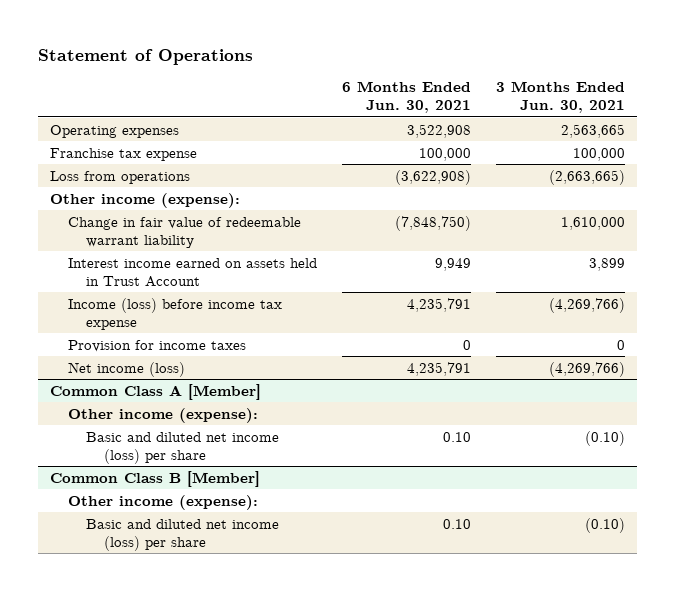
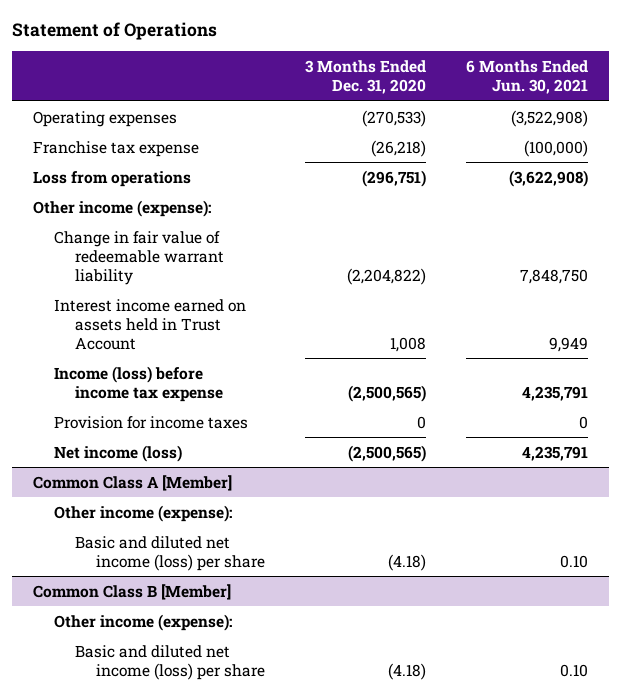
[495,81,625,114] 3 Months Ended Jun. 30, 2021 -> none
none -> [305,60,427,95] 3 Months Ended Dec. 31, 2020
[406,123,471,138] 3,522,908 -> [511,109,589,127] (3,522,908)
[418,147,471,161] 100,000 -> [524,139,589,157] (100,000)
[394,215,471,231] (7,848,750) -> [520,268,589,284] 7,848,750

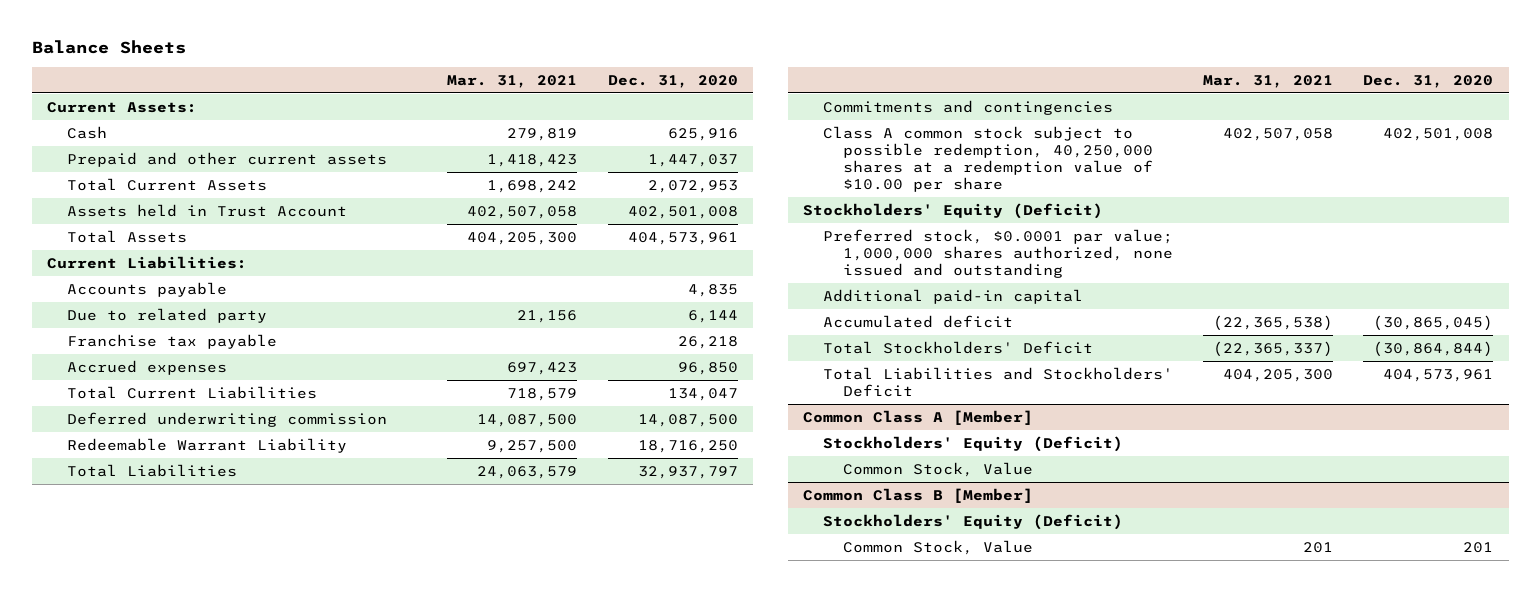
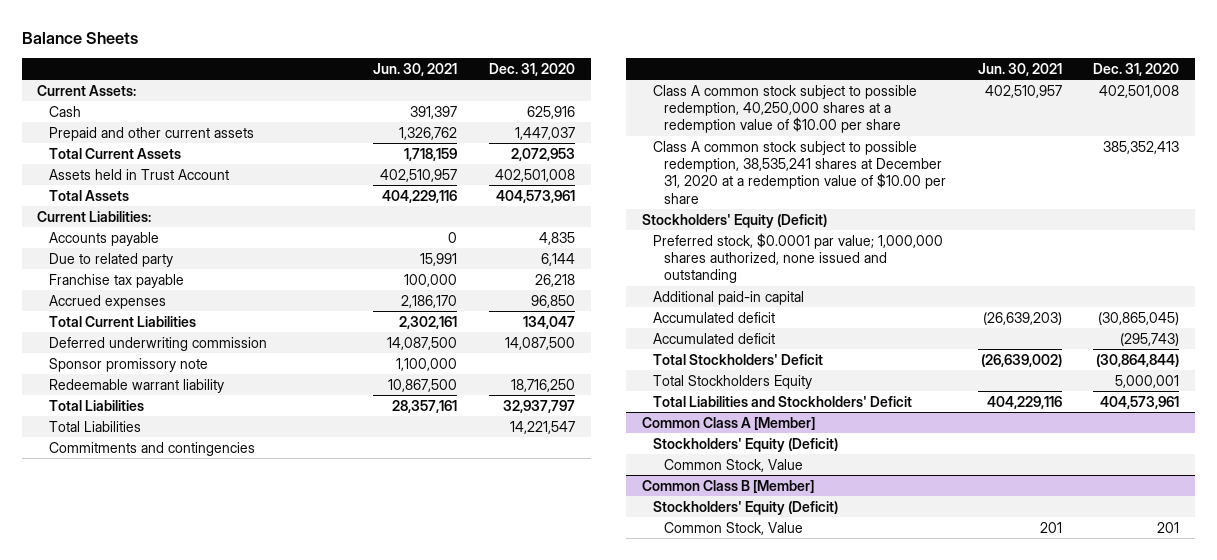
[447,74,578,88] Mar. 31, 2021 -> none
none -> [373,62,458,76] Jun. 30, 2021
none -> [48,357,208,372] Sponsor promissory note
[66,437,347,453] Redeemable Warrant Liability -> [48,378,224,393] Redeemable warrant liability
none -> [48,420,141,432] Total Liabilities
none -> [653,140,947,204] Class A common stock subject to possible redemption, 38,535,241 shares at December 31, 2020 at a redemption value of $10.00 per share
none -> [653,332,776,344] Accumulated deficit
none -> [653,374,813,389] Total Stockholders Equity

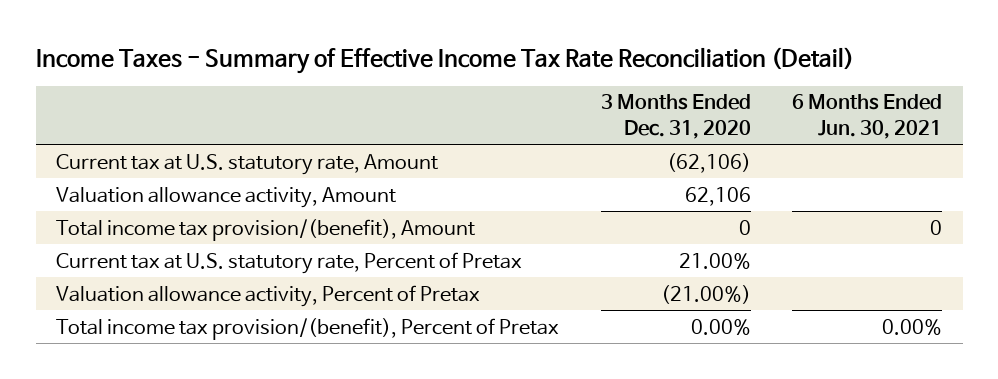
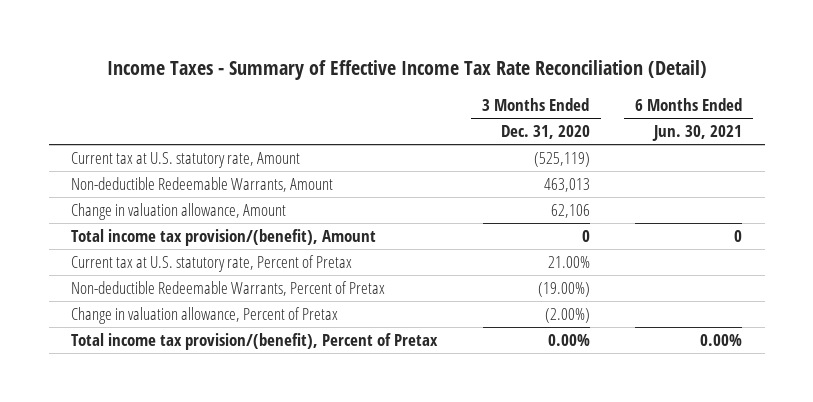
[666,152,751,173] (62,106) -> [533,152,590,168] (525,119)
none -> [71,177,334,193] Non-deductible Redeemable Warrants, Amount
[56,186,397,208] Valuation allowance activity, Amount -> [71,203,287,221] Change in valuation allowance, Amount
none -> [71,281,386,297] Non-deductible Redeemable Warrants, Percent of Pretax
[56,284,481,307] Valuation allowance activity, Percent of Pretax -> [71,307,339,325] Change in valuation allowance, Percent of Pretax
[660,284,751,304] (21.00%) -> [544,308,590,324] (2.00%)

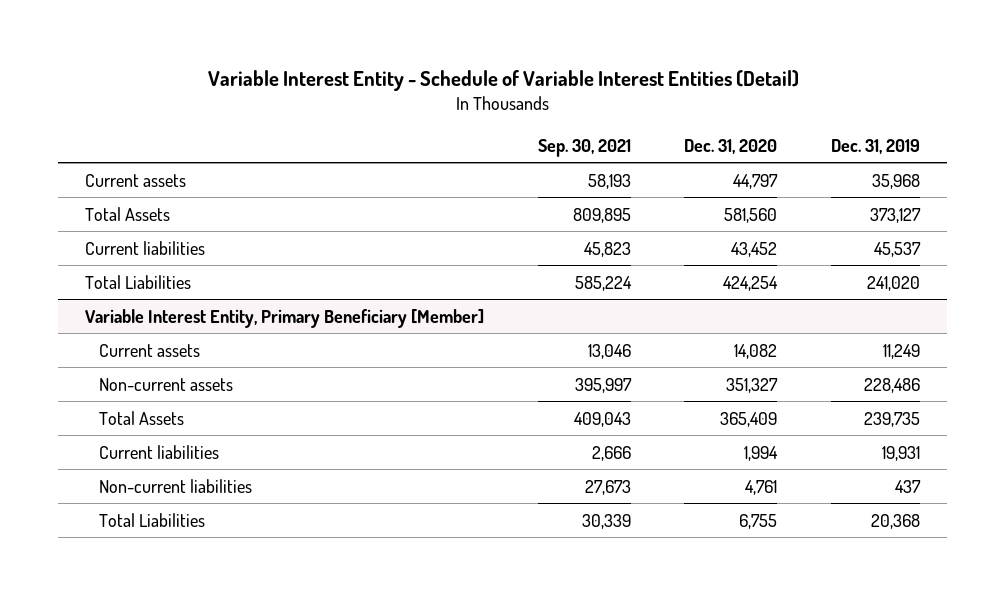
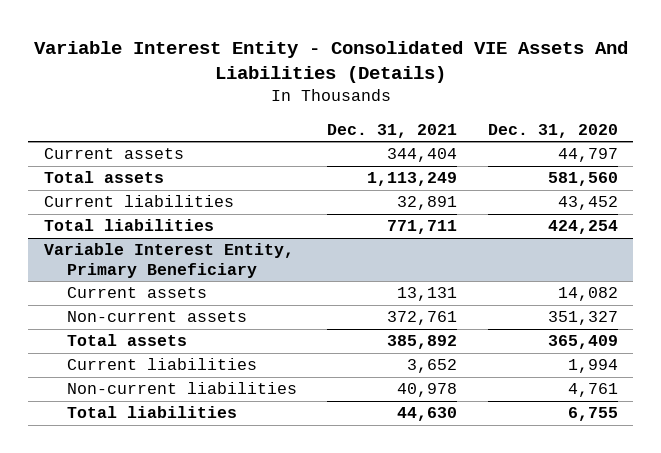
[207,70,799,92] Variable Interest Entity - Schedule of Variable Interest Entities (Detail) -> [33,40,628,83] Variable Interest Entity - Consolidated VIE Assets And Liabilities (Details)
[537,138,631,157] Sep. 30, 2021 -> none
[831,138,921,154] Dec. 31, 2019 -> none
none -> [327,123,458,138] Dec. 31, 2021
[84,206,170,221] Total Assets -> [43,171,164,184] Total assets
[84,274,191,289] Total Liabilities -> [43,219,214,232] Total liabilities
[84,308,484,328] Variable Interest Entity, Primary Beneficiary [Member] -> [43,243,294,278] Variable Interest Entity, Primary Beneficiary
[99,410,185,425] Total Assets -> [66,334,187,347] Total assets
[99,512,206,527] Total Liabilities -> [66,406,237,419] Total liabilities

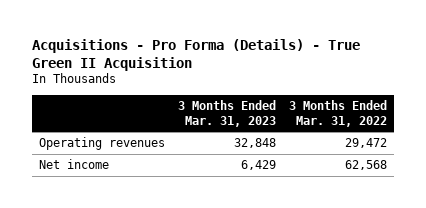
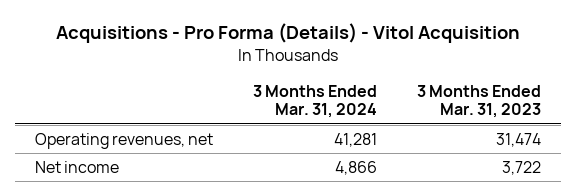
[31,38,360,71] Acquisitions - Pro Forma (Details) - True Green II Acquisition -> [55,23,520,44] Acquisitions - Pro Forma (Details) - Vitol Acquisition
[289,99,388,127] 3 Months Ended Mar. 31, 2022 -> none
none -> [252,84,377,119] 3 Months Ended Mar. 31, 2024
[38,136,165,150] Operating revenues -> [34,133,213,150] Operating revenues, net
[234,137,277,148] 32,848 -> [496,133,542,148] 31,474
[241,159,277,170] 6,429 -> [502,161,542,176] 3,722

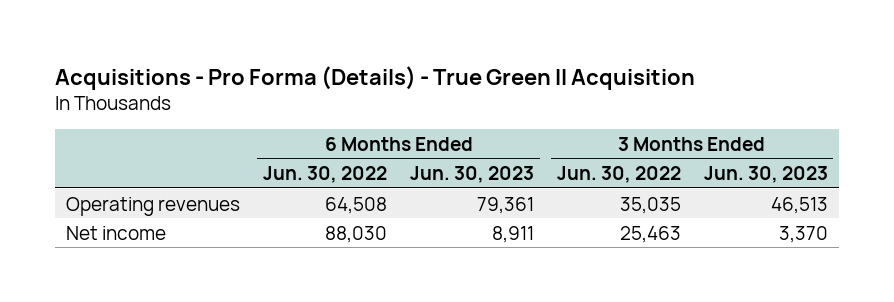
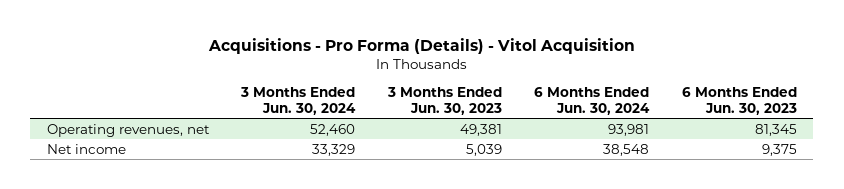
[54,65,695,90] Acquisitions - Pro Forma (Details) - True Green II Acquisition -> [207,38,635,55] Acquisitions - Pro Forma (Details) - Vitol Acquisition
[263,166,388,184] Jun. 30, 2022 -> none
[556,166,681,184] Jun. 30, 2022 -> none
none -> [240,87,357,115] 3 Months Ended Jun. 30, 2024
none -> [534,87,651,115] 6 Months Ended Jun. 30, 2024
[66,196,241,216] Operating revenues -> [46,123,210,137] Operating revenues, net
[476,196,534,214] 79,361 -> [755,123,798,136] 81,345
[770,196,828,214] 46,513 -> [459,123,502,136] 49,381
[491,225,534,243] 8,911 -> [762,143,798,156] 9,375
[778,225,828,243] 3,370 -> [465,143,502,156] 5,039

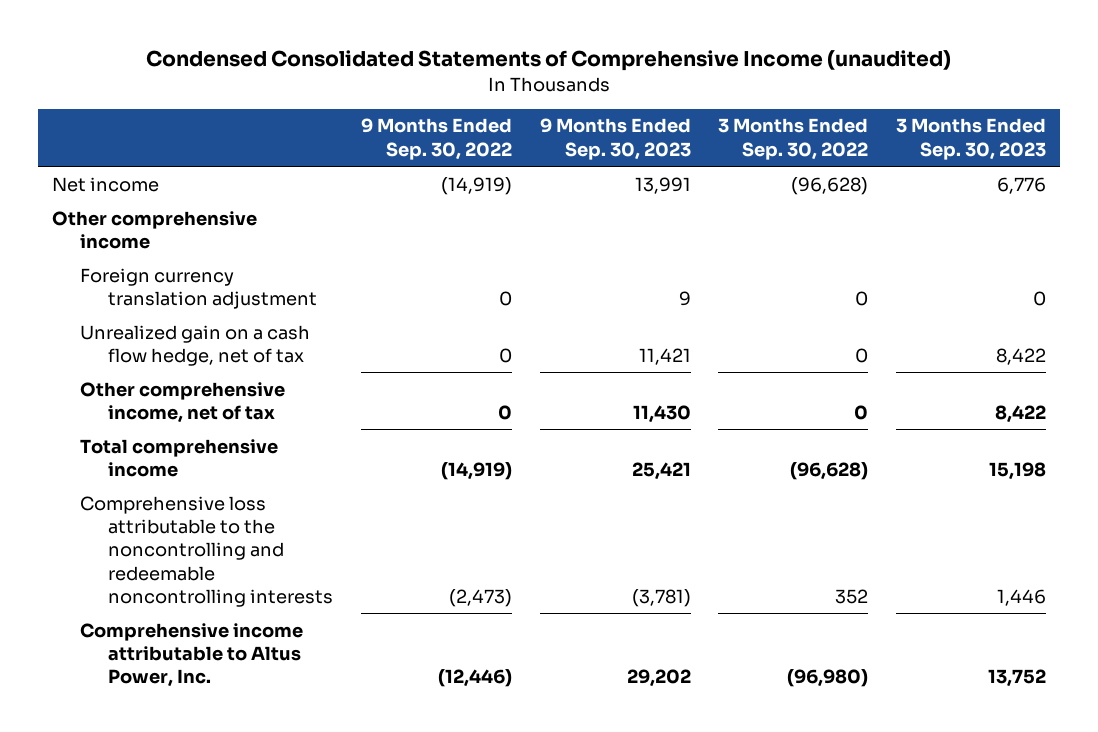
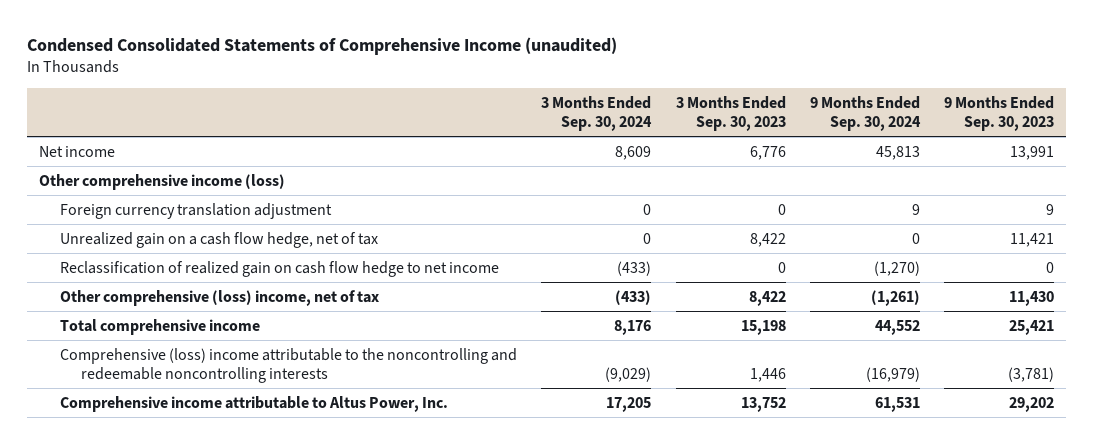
[361,118,513,160] 9 Months Ended Sep. 30, 2022 -> none
[718,118,869,160] 3 Months Ended Sep. 30, 2022 -> none
none -> [541,96,653,131] 3 Months Ended Sep. 30, 2024
none -> [809,96,921,131] 9 Months Ended Sep. 30, 2024
[52,210,258,249] Other comprehensive income -> [38,173,285,190] Other comprehensive income (loss)
none -> [59,260,499,277] Reclassification of realized gain on cash flow hedge to net income
[80,381,286,423] Other comprehensive income, net of tax -> [59,289,379,306] Other comprehensive (loss) income, net of tax
[80,495,334,608] Comprehensive loss attributable to the noncontrolling and redeemable noncontrolling interests -> [59,347,517,383] Comprehensive (loss) income attributable to the noncontrolling and redeemable noncontrolling interests

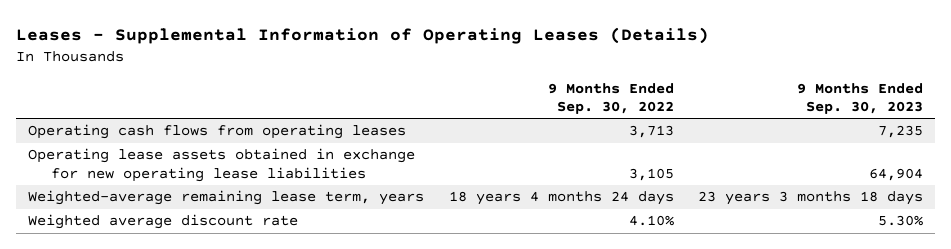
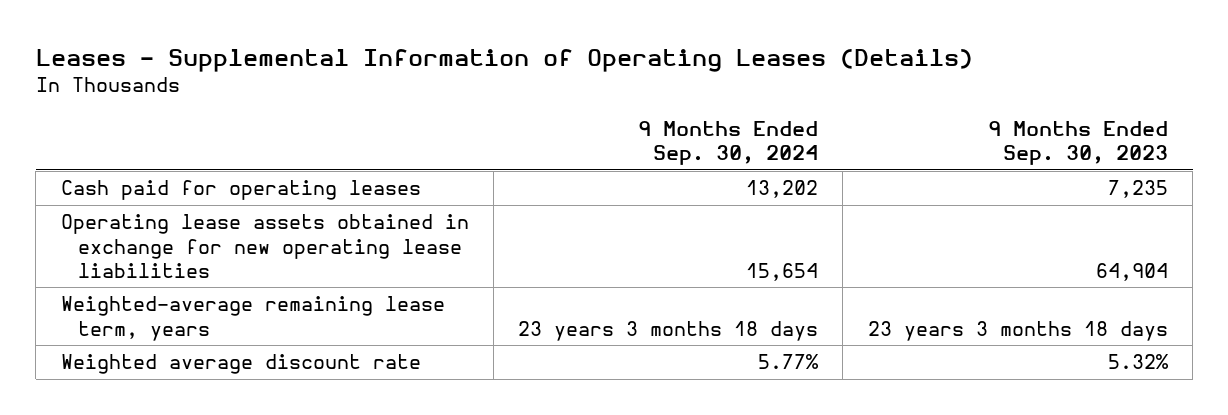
[547,82,674,115] 9 Months Ended Sep. 30, 2022 -> none
none -> [638,120,819,165] 9 Months Ended Sep. 30, 2024
[28,124,407,140] Operating cash flows from operating leases -> [60,180,421,201] Cash paid for operating leases
[878,215,924,227] 5.30% -> [1107,354,1169,370] 5.32%

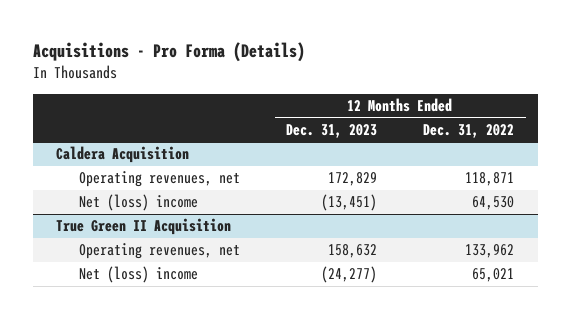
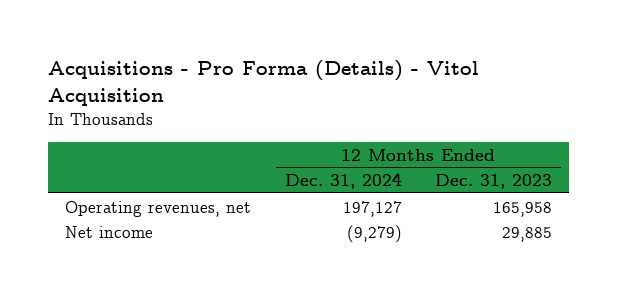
[32,41,305,62] Acquisitions - Pro Forma (Details) -> [48,59,480,106] Acquisitions - Pro Forma (Details) - Vitol Acquisition
[423,123,515,138] Dec. 31, 2022 -> none
none -> [284,173,402,190] Dec. 31, 2024
[55,146,189,164] Caldera Acquisition -> none
[55,218,231,236] True Green II Acquisition -> none
[78,243,240,260] Operating revenues, net -> none
[78,266,198,284] Net (loss) income -> none
[328,172,378,187] 172,829 -> [493,201,553,217] 165,958
[78,194,198,212] Net (loss) income -> [65,225,154,238] Net income
[321,194,378,212] (13,451) -> [502,226,553,242] 29,885

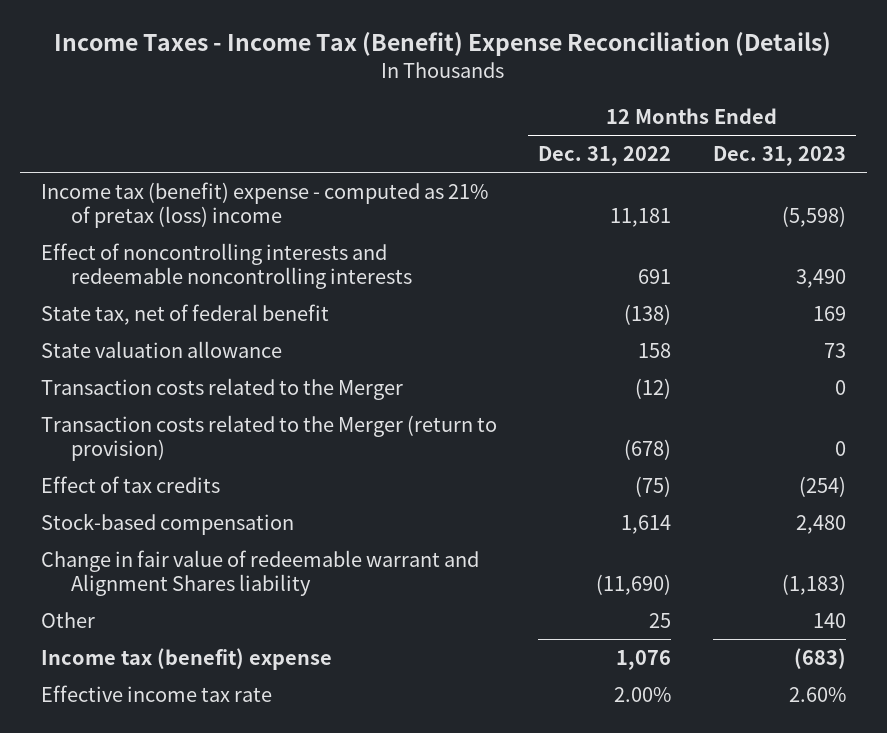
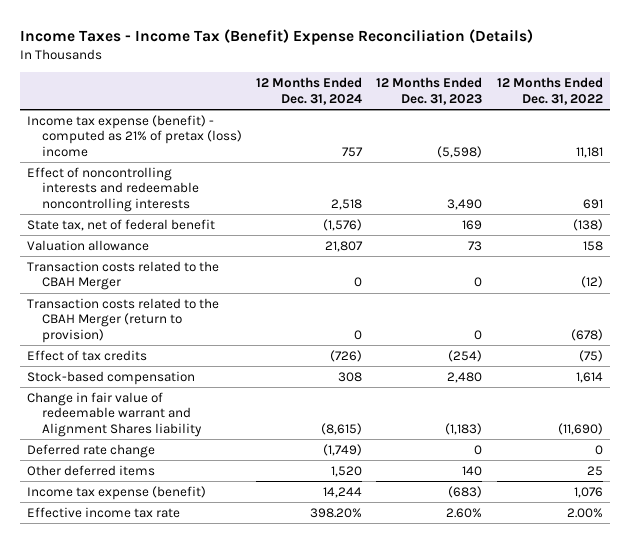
none -> [255,77,362,105] 12 Months Ended Dec. 31, 2024
[40,181,488,228] Income tax (benefit) expense - computed as 21% of pretax (loss) income -> [27,114,242,158] Income tax expense (benefit) - computed as 21% of pretax (loss) income
[40,340,282,358] State valuation allowance -> [27,239,150,251] Valuation allowance
[40,377,403,400] Transaction costs related to the Merger -> [27,260,220,291] Transaction costs related to the CBAH Merger
[40,414,497,461] Transaction costs related to the Merger (return to provision) -> [27,297,220,344] Transaction costs related to the CBAH Merger (return to provision)
none -> [27,443,156,458] Deferred rate change
[40,611,95,628] Other -> [27,464,156,476] Other deferred items
[40,647,332,670] Income tax (benefit) expense -> [27,485,207,500] Income tax expense (benefit)

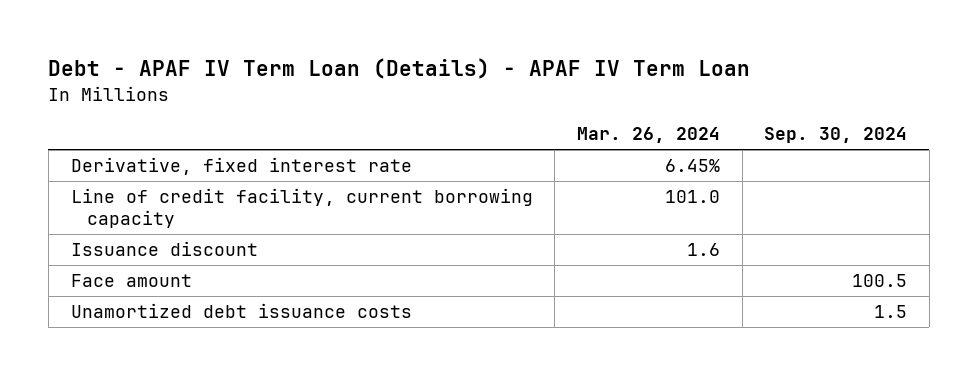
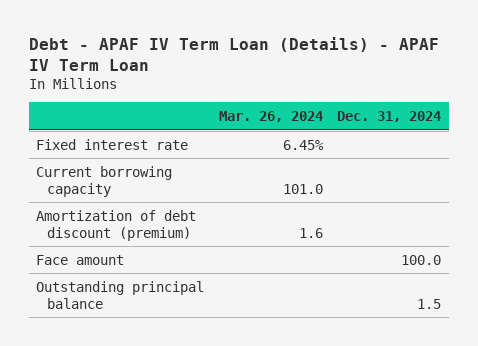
[764,127,908,144] Sep. 30, 2024 -> none
none -> [337,110,442,122] Dec. 31, 2024
[70,156,412,175] Derivative, fixed interest rate -> [36,138,189,150] Fixed interest rate
[70,187,533,229] Line of credit facility, current borrowing capacity -> [36,165,173,197] Current borrowing capacity
[70,240,258,256] Issuance discount -> [36,209,197,241] Amortization of debt discount (premium)
[70,302,412,318] Unamortized debt issuance costs -> [36,280,205,309] Outstanding principal balance

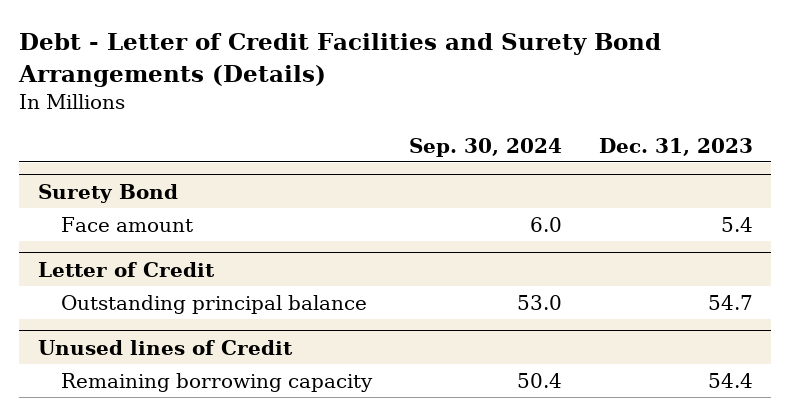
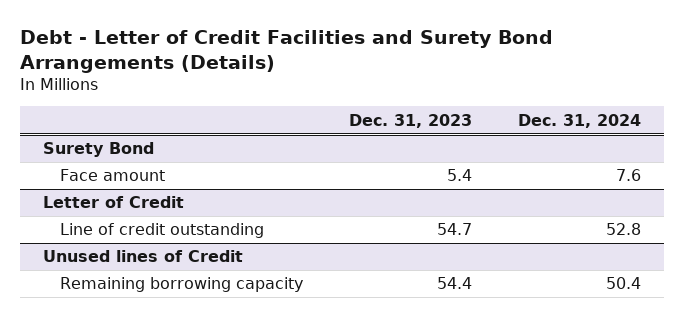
[408,137,562,157] Sep. 30, 2024 -> none
none -> [517,113,641,128] Dec. 31, 2024
[60,294,367,314] Outstanding principal balance -> [60,223,265,239] Line of credit outstanding

